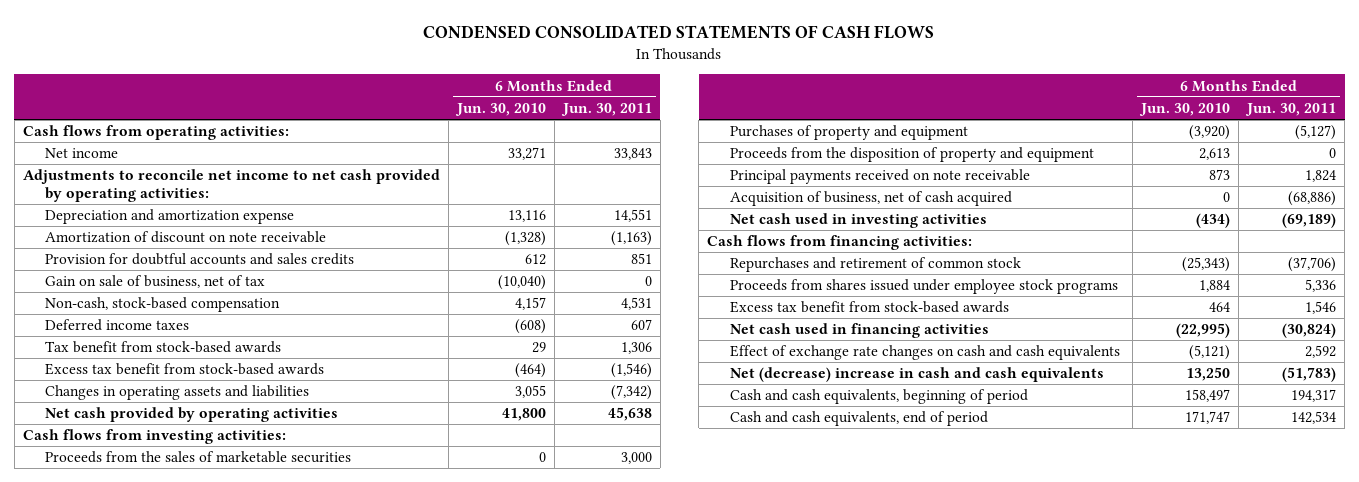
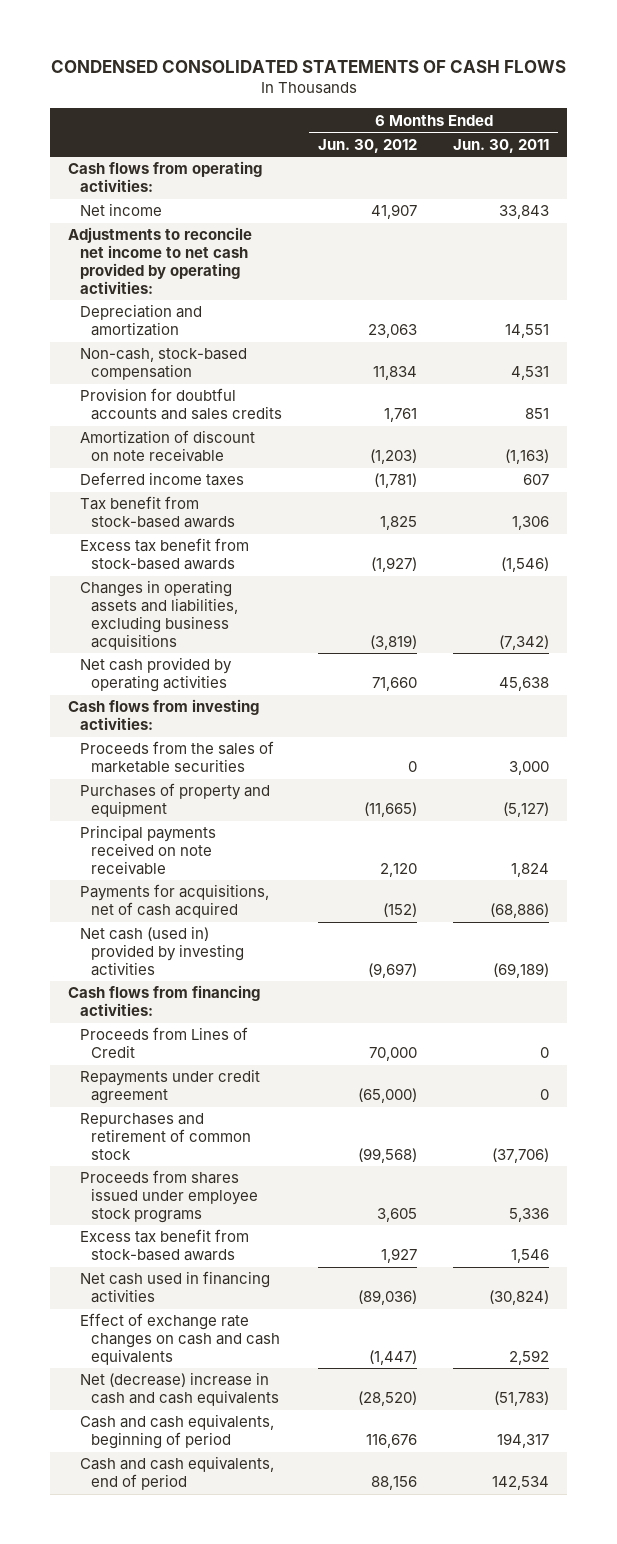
[454,102,546,116] Jun. 30, 2010 -> none
none -> [318,138,418,153] Jun. 30, 2012
[45,275,266,289] Gain on sale of business, net of tax -> none
[45,209,295,225] Depreciation and amortization expense -> [79,304,202,337] Depreciation and amortization
[45,253,355,266] Provision for doubtful accounts and sales credits -> [79,388,283,421] Provision for doubtful accounts and sales credits
[45,231,327,244] Amortization of discount on note receivable -> [79,430,255,463] Amortization of discount on note receivable
[45,385,310,401] Changes in operating assets and liabilities -> [79,580,239,650] Changes in operating assets and liabilities, excluding business acquisitions
[729,147,1094,163] Proceeds from the disposition of property and equipment -> none
[729,191,1012,207] Acquisition of business, net of cash acquired -> [79,884,269,919] Payments for acquisitions, net of cash acquired
[729,213,987,229] Net cash used in investing activities -> [79,926,245,976] Net cash (used in) provided by investing activities
none -> [79,1027,248,1059] Proceeds from Lines of Credit
none -> [79,1069,260,1105] Repayments under credit agreement

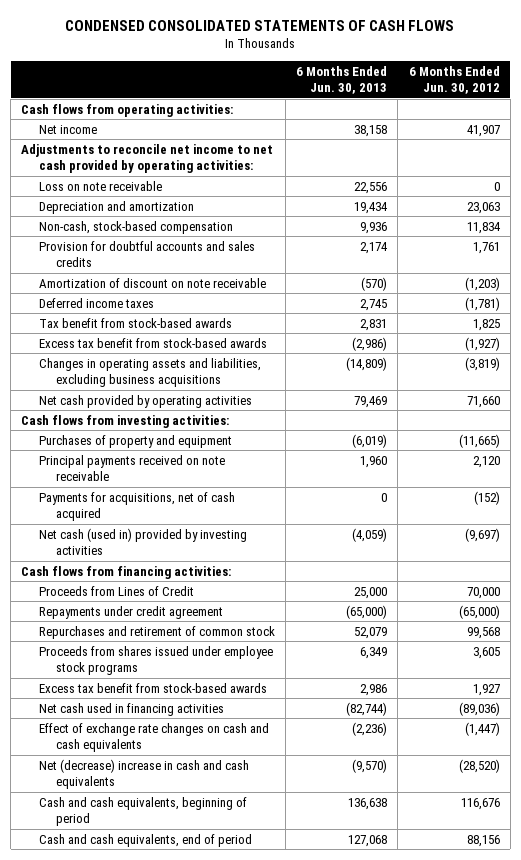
[453,138,550,153] Jun. 30, 2011 -> none
none -> [296,65,388,94] 6 Months Ended Jun. 30, 2013
none -> [38,180,162,191] Loss on note receivable
[79,741,274,774] Proceeds from the sales of marketable securities -> none
[358,1147,418,1163] (99,568) -> [466,626,500,639] 99,568

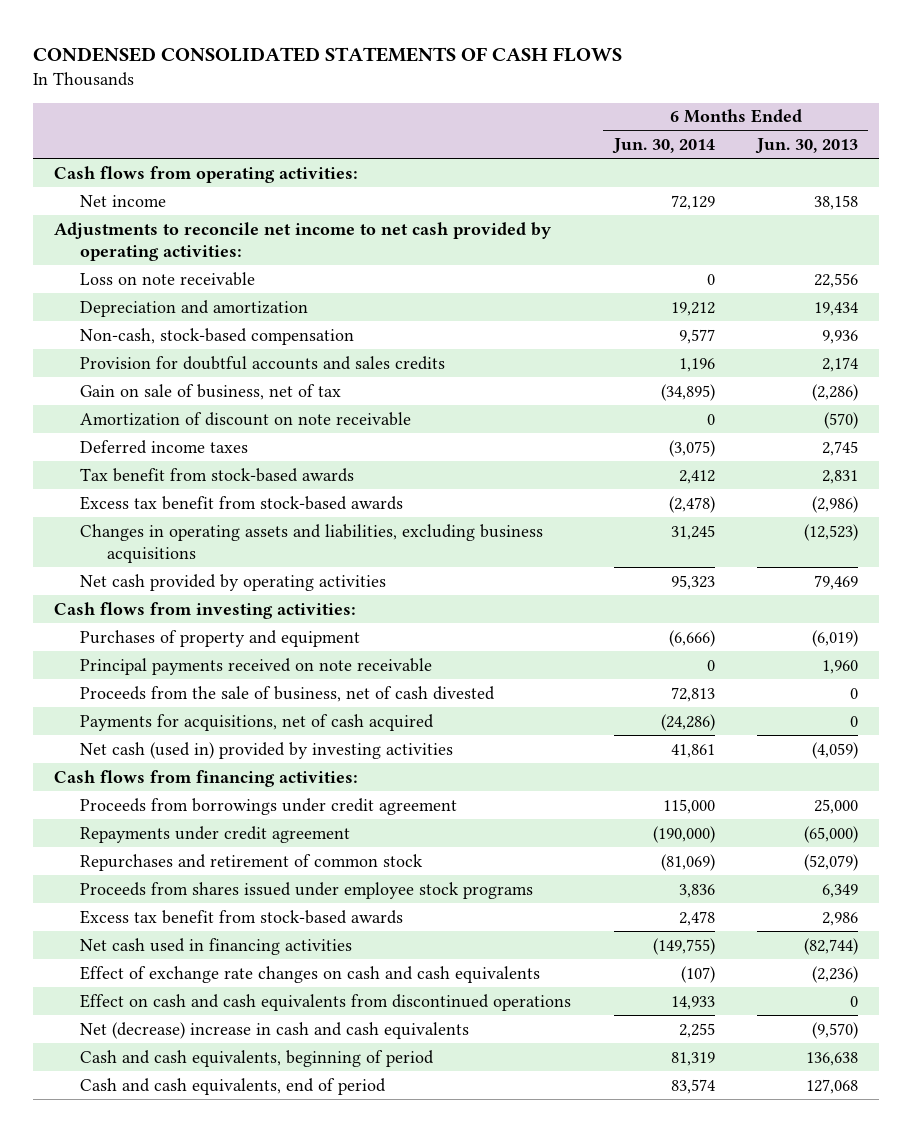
[408,65,500,94] 6 Months Ended Jun. 30, 2012 -> none
none -> [611,138,715,155] Jun. 30, 2014
none -> [80,383,342,400] Gain on sale of business, net of tax
[346,356,388,371] (14,809) -> [803,523,858,541] (12,523)
none -> [80,685,496,702] Proceeds from the sale of business, net of cash divested
[38,585,194,596] Proceeds from Lines of Credit -> [80,797,458,815] Proceeds from borrowings under credit agreement
[354,626,388,639] 52,079 -> [803,853,858,871] (52,079)
none -> [80,993,572,1011] Effect on cash and cash equivalents from discontinued operations

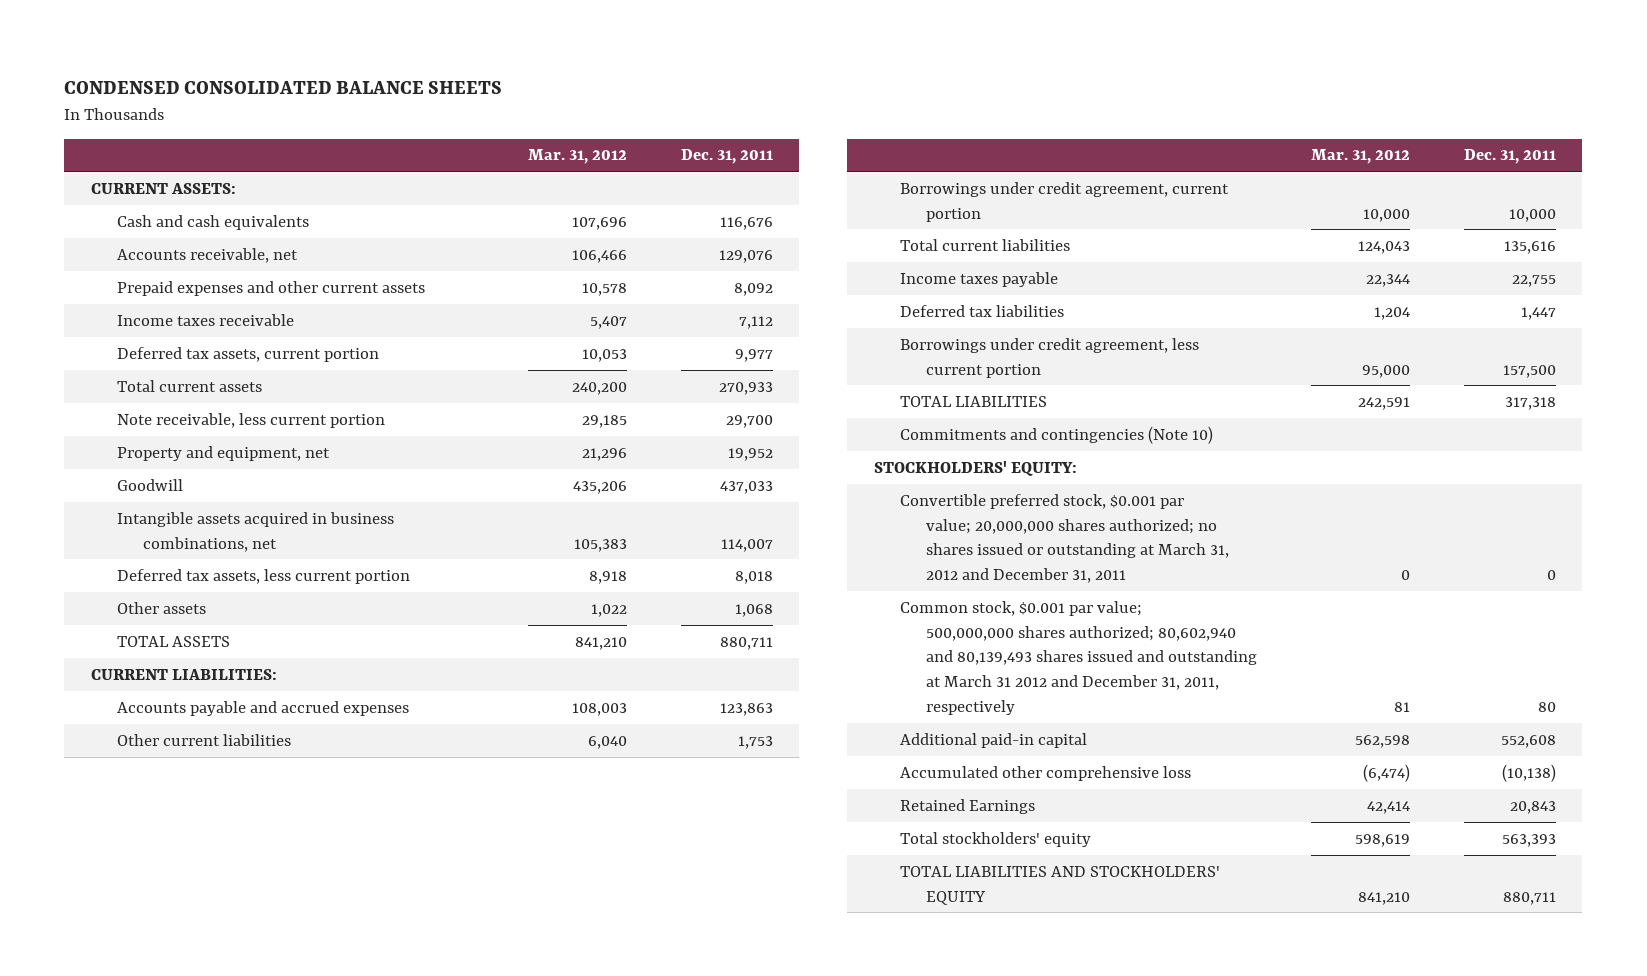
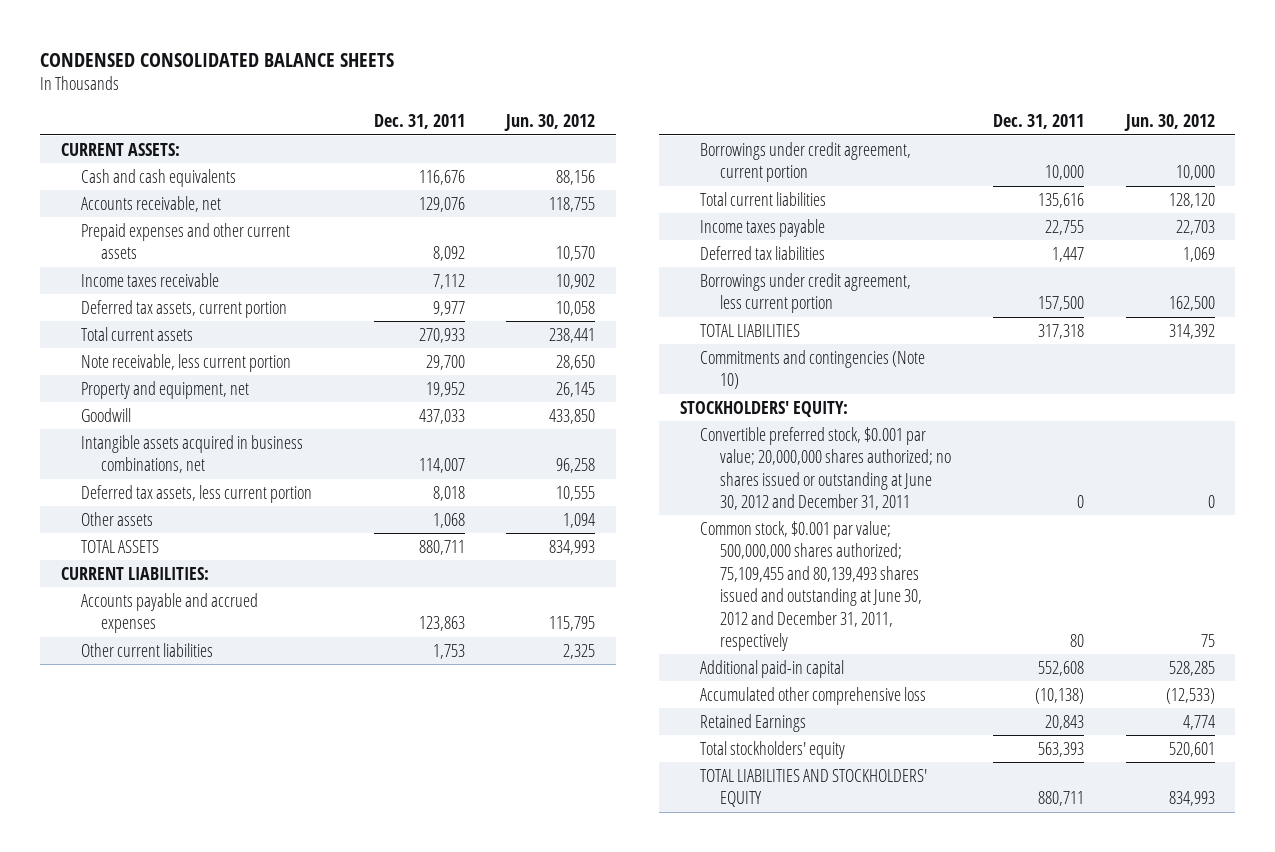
[528,149,628,165] Mar. 31, 2012 -> none
none -> [504,114,596,132] Jun. 30, 2012
[900,493,1230,584] Convertible preferred stock, $0.001 par value; 20,000,000 shares authorized; no shares issued or outstanding at March 31, 2012 and December 31, 2011 -> [700,426,952,511] Convertible preferred stock, $0.001 par value; 20,000,000 shares authorized; no shares issued or outstanding at June 30, 2012 and December 31, 2011
[900,600,1258,715] Common stock, $0.001 par value; 500,000,000 shares authorized; 80,602,940 and 80,139,493 shares issued and outstanding at March 31 2012 and December 31, 2011, respectively -> [700,520,923,651] Common stock, $0.001 par value; 500,000,000 shares authorized; 75,109,455 and 80,139,493 shares issued and outstanding at June 30, 2012 and December 31, 2011, respectively

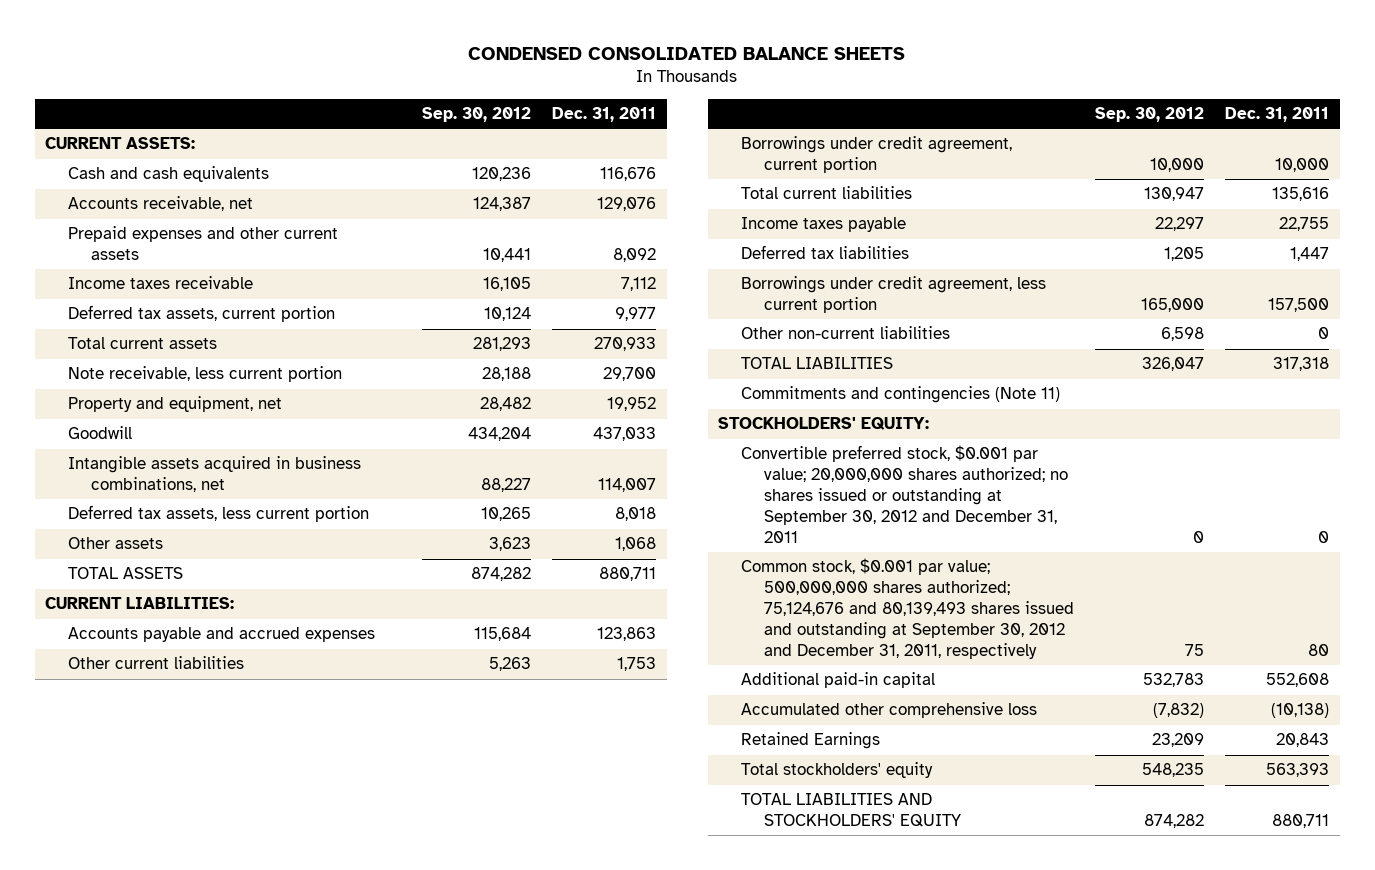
[504,114,596,132] Jun. 30, 2012 -> none
none -> [421,107,531,123] Sep. 30, 2012
none -> [741,326,951,340] Other non-current liabilities
[700,349,926,390] Commitments and contingencies (Note 10) -> [741,386,1061,404] Commitments and contingencies (Note 11)
[700,426,952,511] Convertible preferred stock, $0.001 par value; 20,000,000 shares authorized; no shares issued or outstanding at June 30, 2012 and December 31, 2011 -> [741,445,1068,543] Convertible preferred stock, $0.001 par value; 20,000,000 shares authorized; no shares issued or outstanding at September 30, 2012 and December 31, 2011
[700,520,923,651] Common stock, $0.001 par value; 500,000,000 shares authorized; 75,109,455 and 80,139,493 shares issued and outstanding at June 30, 2012 and December 31, 2011, respectively -> [741,558,1074,659] Common stock, $0.001 par value; 500,000,000 shares authorized; 75,124,676 and 80,139,493 shares issued and outstanding at September 30, 2012 and December 31, 2011, respectively

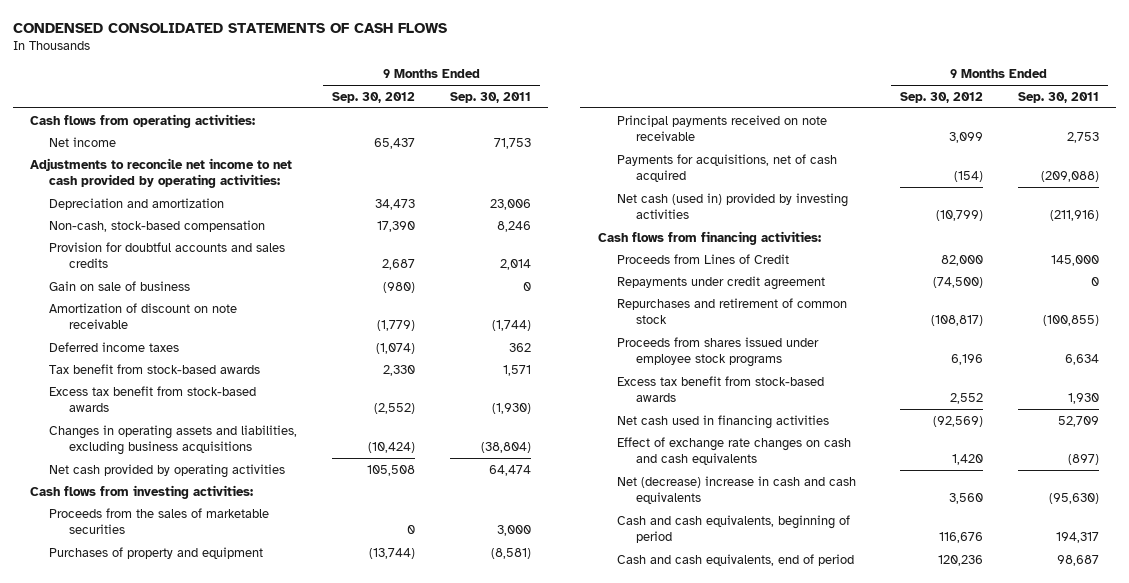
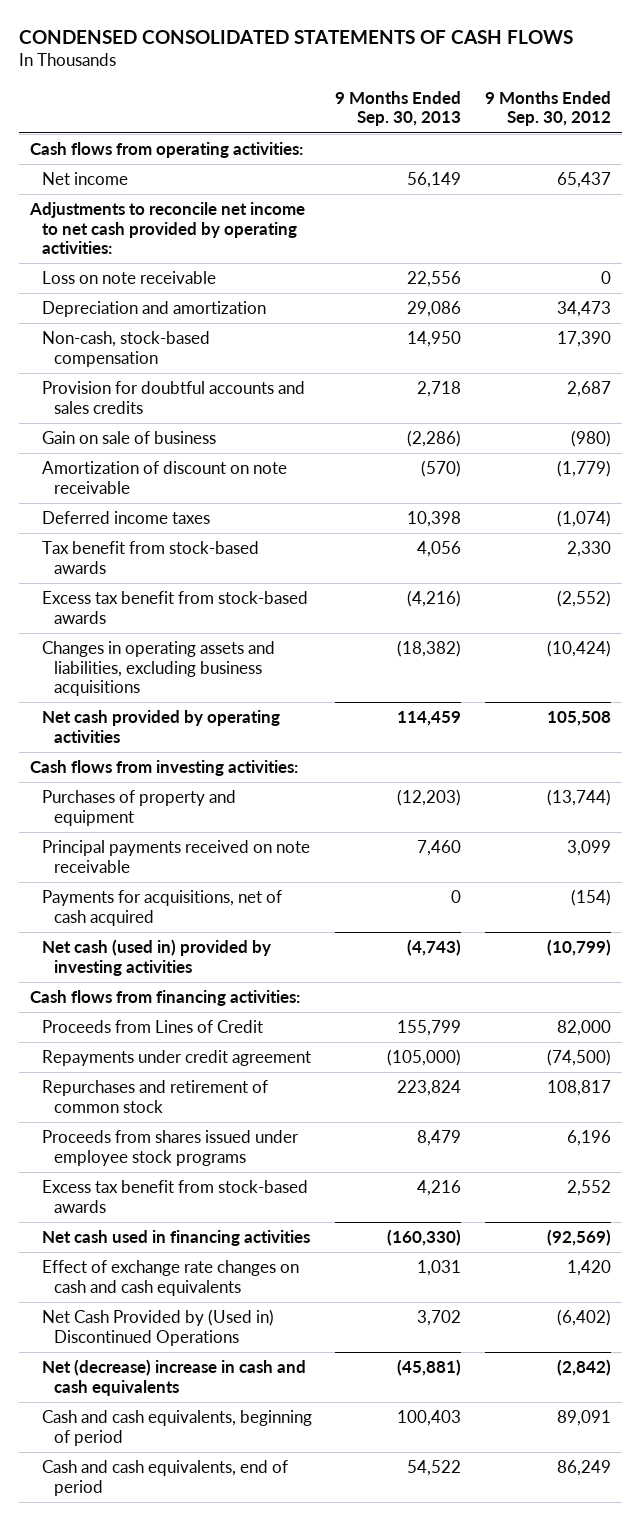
[449,91,531,103] Sep. 30, 2011 -> none
none -> [335,90,462,127] 9 Months Ended Sep. 30, 2013
none -> [42,271,217,285] Loss on note receivable
[49,507,270,534] Proceeds from the sales of marketable securities -> none
[930,314,983,326] (108,817) -> [546,1080,611,1097] 108,817
none -> [42,1309,275,1346] Net Cash Provided by (Used in) Discontinued Operations
[948,492,983,504] 3,560 -> [556,1359,611,1377] (2,842)
[938,531,983,543] 116,676 -> [556,1410,611,1427] 89,091
[937,554,983,566] 120,236 -> [556,1460,611,1477] 86,249

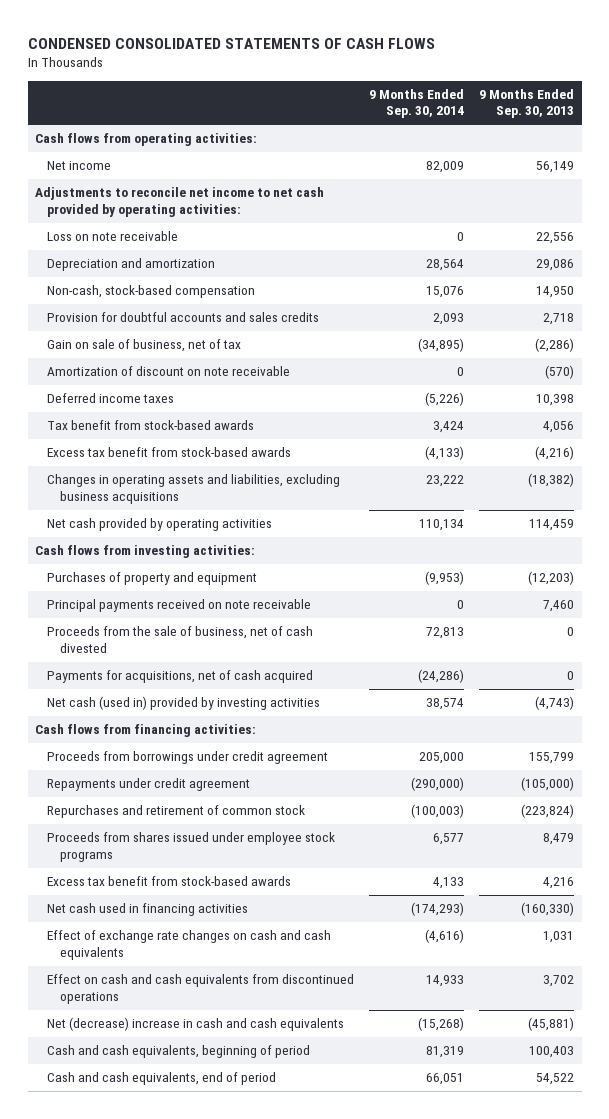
[484,90,611,127] 9 Months Ended Sep. 30, 2012 -> none
none -> [369,88,465,119] 9 Months Ended Sep. 30, 2014
[42,431,217,445] Gain on sale of business -> [47,339,242,353] Gain on sale of business, net of tax
none -> [47,626,314,653] Proceeds from the sale of business, net of cash divested
[42,1020,264,1034] Proceeds from Lines of Credit -> [47,751,329,765] Proceeds from borrowings under credit agreement
[397,1080,462,1097] 223,824 -> [521,804,575,819] (223,824)
[42,1309,275,1346] Net Cash Provided by (Used in) Discontinued Operations -> [47,974,355,1004] Effect on cash and cash equivalents from discontinued operations

